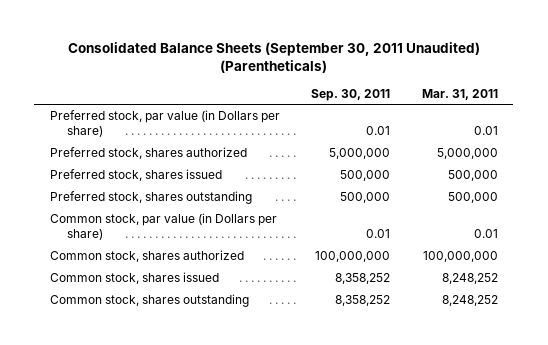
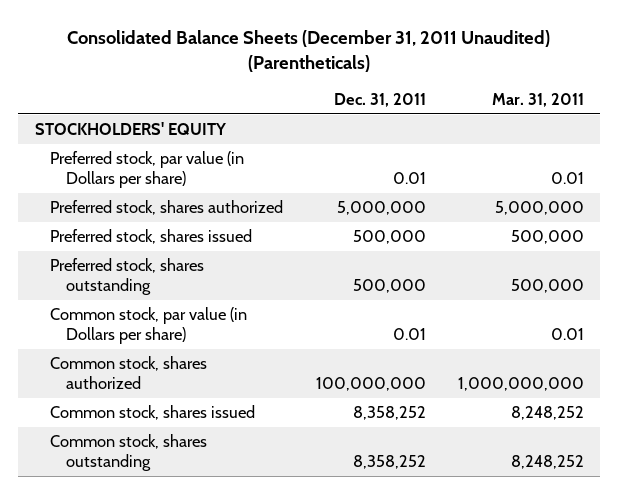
[67,41,480,73] Consolidated Balance Sheets (September 30, 2011 Unaudited) (Parentheticals) -> [67,29,551,72] Consolidated Balance Sheets (December 31, 2011 Unaudited) (Parentheticals)
[311,88,391,101] Sep. 30, 2011 -> none
none -> [333,93,426,108] Dec. 31, 2011
none -> [34,122,226,136] STOCKHOLDERS' EQUITY
[422,251,498,263] 100,000,000 -> [457,376,584,391] 1,000,000,000

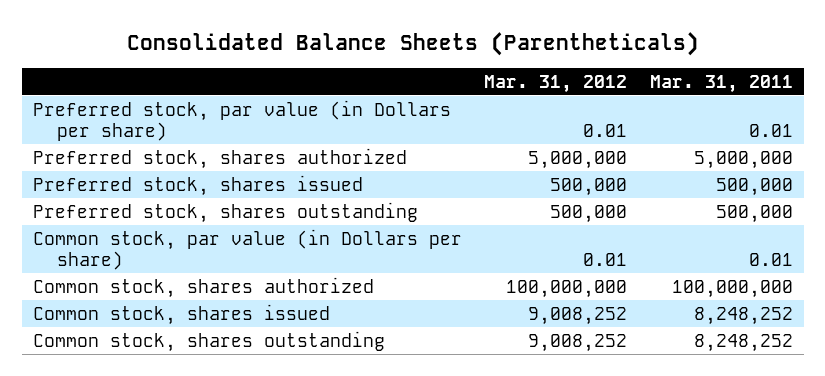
[67,29,551,72] Consolidated Balance Sheets (December 31, 2011 Unaudited) (Parentheticals) -> [126,31,699,56] Consolidated Balance Sheets (Parentheticals)
[333,93,426,108] Dec. 31, 2011 -> none
none -> [484,74,628,93] Mar. 31, 2012
[34,122,226,136] STOCKHOLDERS' EQUITY -> none
[457,376,584,391] 1,000,000,000 -> [671,279,793,298] 100,000,000

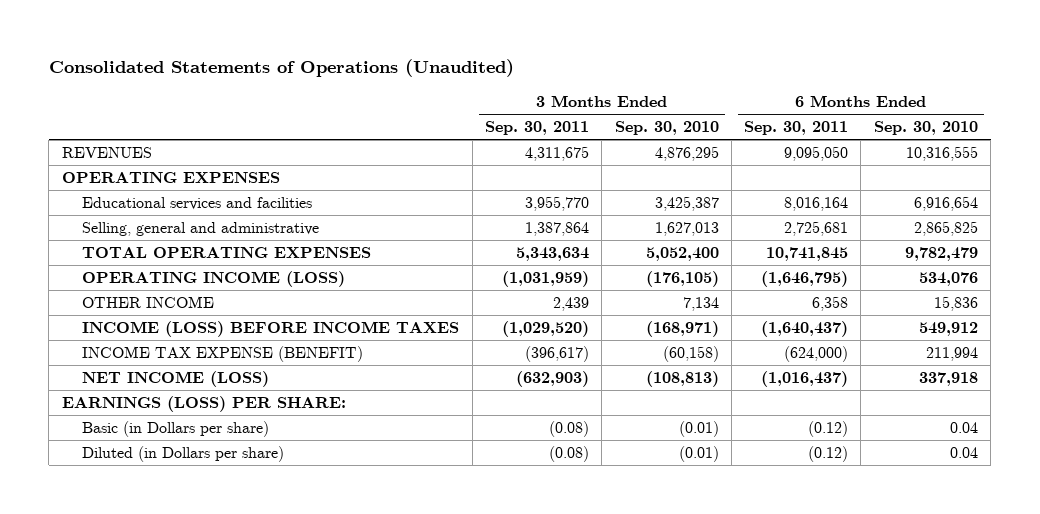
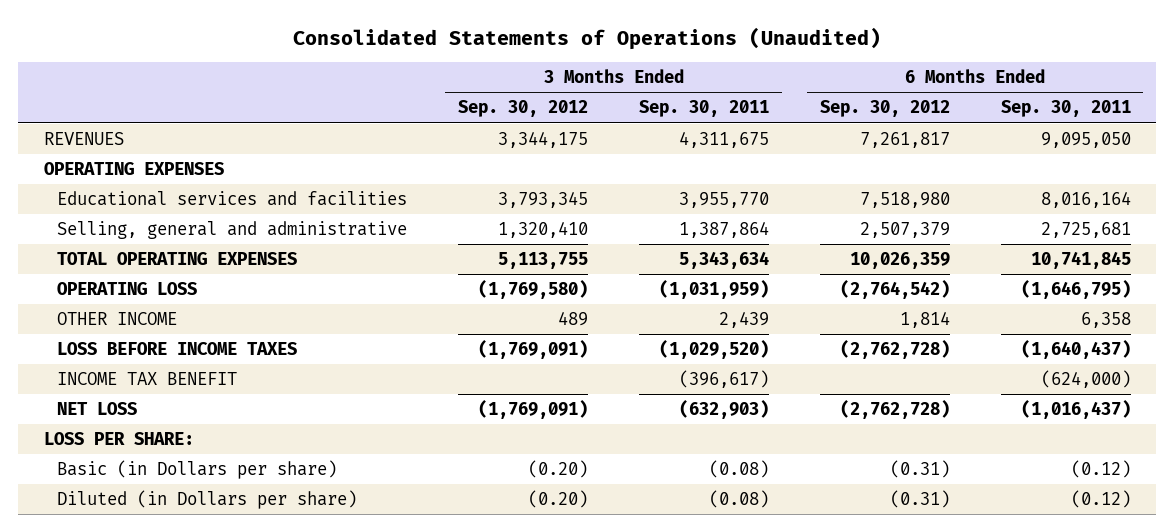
[614,120,719,135] Sep. 30, 2010 -> none
[873,120,978,135] Sep. 30, 2010 -> none
none -> [458,100,589,118] Sep. 30, 2012
none -> [819,100,950,118] Sep. 30, 2012
[82,270,346,287] OPERATING INCOME (LOSS) -> [57,282,198,296] OPERATING LOSS
[82,320,460,337] INCOME (LOSS) BEFORE INCOME TAXES -> [57,342,298,356] LOSS BEFORE INCOME TAXES
[82,345,364,362] INCOME TAX EXPENSE (BENEFIT) -> [57,372,238,386] INCOME TAX BENEFIT
[82,370,270,387] NET INCOME (LOSS) -> [57,402,138,416] NET LOSS
[61,395,346,412] EARNINGS (LOSS) PER SHARE: -> [43,432,194,446] LOSS PER SHARE:

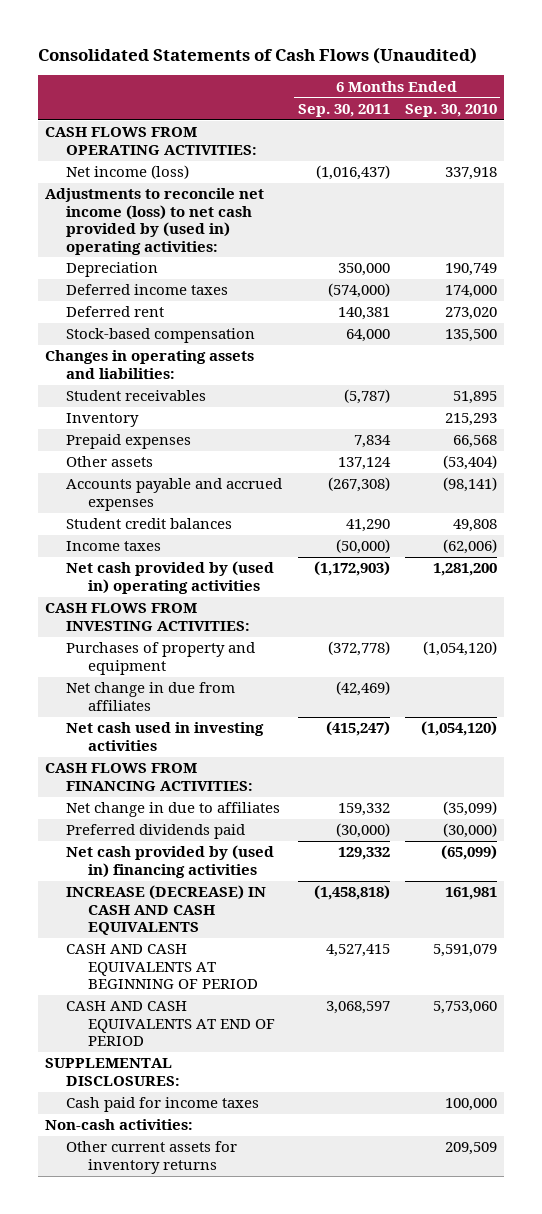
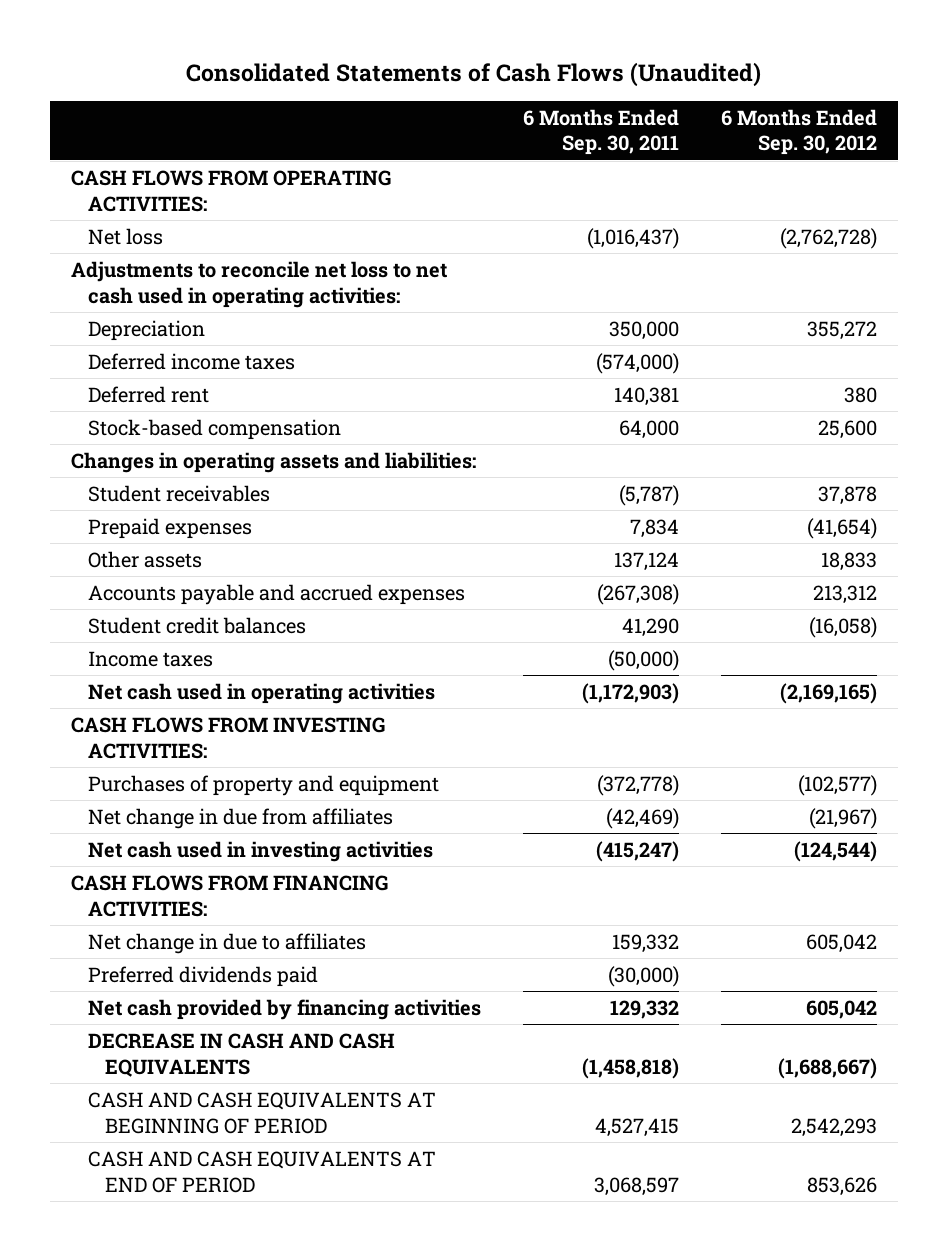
[404,104,497,118] Sep. 30, 2010 -> none
none -> [720,108,877,156] 6 Months Ended Sep. 30, 2012
[66,165,190,180] Net income (loss) -> [87,227,163,245] Net loss
[45,188,265,255] Adjustments to reconcile net income (loss) to net cash provided by (used in) operating activities: -> [70,260,447,308] Adjustments to reconcile net loss to net cash used in operating activities:
[66,413,140,428] Inventory -> none
[66,561,275,594] Net cash provided by (used in) operating activities -> [87,682,435,704] Net cash used in operating activities
[66,845,275,878] Net cash provided by (used in) financing activities -> [87,998,481,1020] Net cash provided by financing activities
[66,885,267,936] INCREASE (DECREASE) IN CASH AND CASH EQUIVALENTS -> [87,1032,395,1077] DECREASE IN CASH AND CASH EQUIVALENTS
[45,1058,181,1086] SUPPLEMENTAL DISCLOSURES: -> none
[66,1097,260,1113] Cash paid for income taxes -> none
[45,1119,194,1131] Non-cash activities: -> none
[66,1141,238,1174] Other current assets for inventory returns -> none

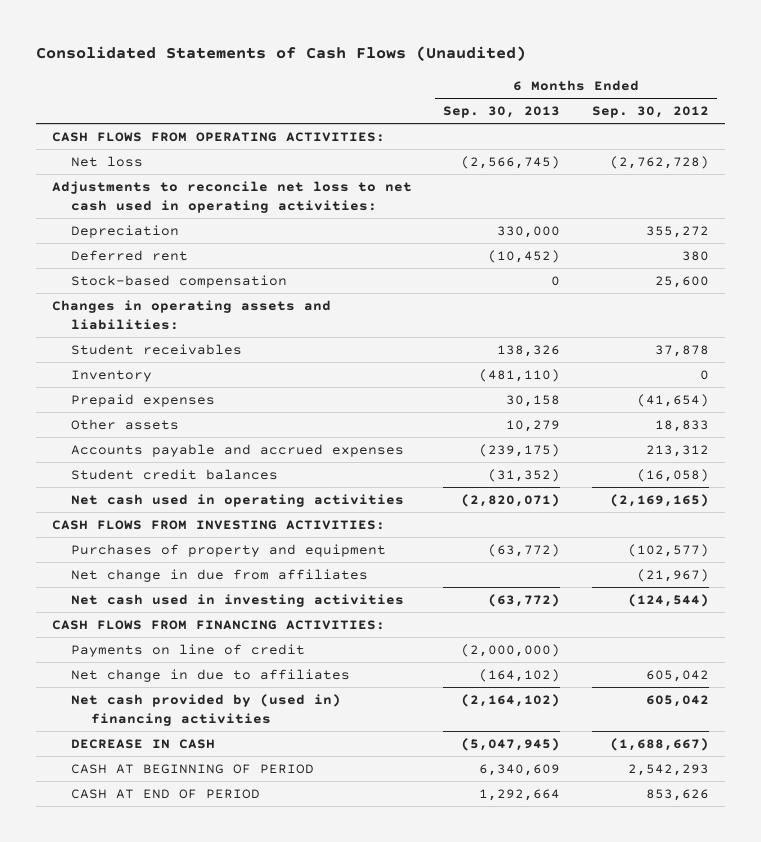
[522,108,679,156] 6 Months Ended Sep. 30, 2011 -> none
none -> [443,106,561,119] Sep. 30, 2013
[87,352,295,370] Deferred income taxes -> none
none -> [71,369,153,382] Inventory
[87,650,213,667] Income taxes -> none
none -> [71,643,306,657] Payments on line of credit
[87,965,318,987] Preferred dividends paid -> none
[87,998,481,1020] Net cash provided by financing activities -> [71,693,342,726] Net cash provided by (used in) financing activities
[87,1032,395,1077] DECREASE IN CASH AND CASH EQUIVALENTS -> [71,738,216,749] DECREASE IN CASH
[87,1091,436,1134] CASH AND CASH EQUIVALENTS AT BEGINNING OF PERIOD -> [71,763,315,774] CASH AT BEGINNING OF PERIOD
[87,1150,436,1193] CASH AND CASH EQUIVALENTS AT END OF PERIOD -> [71,788,261,799] CASH AT END OF PERIOD

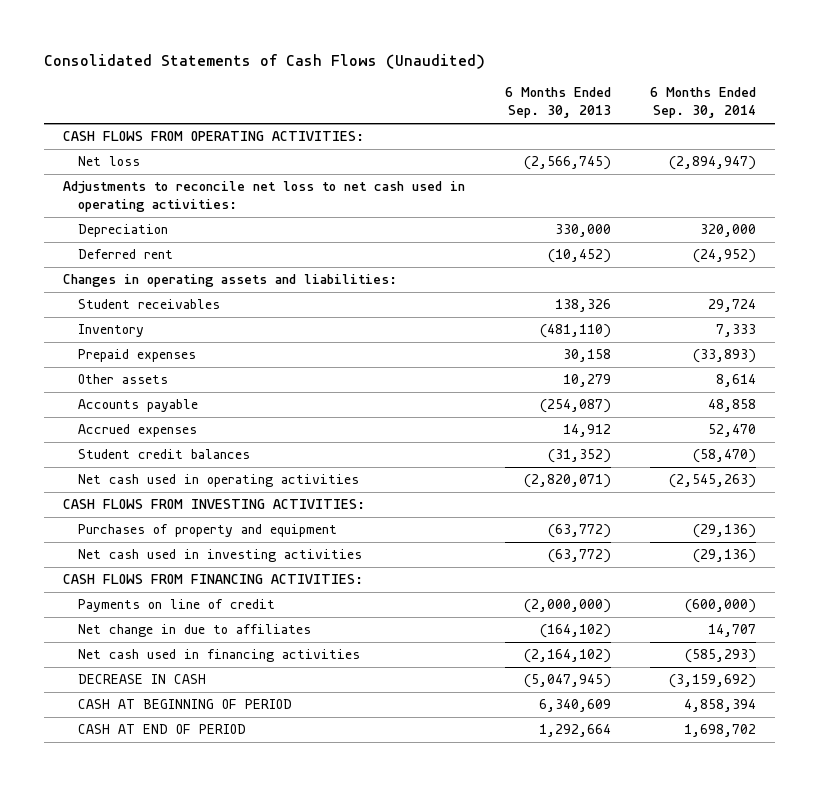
[592,106,710,119] Sep. 30, 2012 -> none
none -> [649,87,756,119] 6 Months Ended Sep. 30, 2014
[71,274,288,288] Stock-based compensation -> none
[71,443,405,457] Accounts payable and accrued expenses -> none
none -> [78,399,199,413] Accounts payable
none -> [78,424,198,438] Accrued expenses
[71,568,369,582] Net change in due from affiliates -> none
[71,693,342,726] Net cash provided by (used in) financing activities -> [78,649,361,663] Net cash used in financing activities

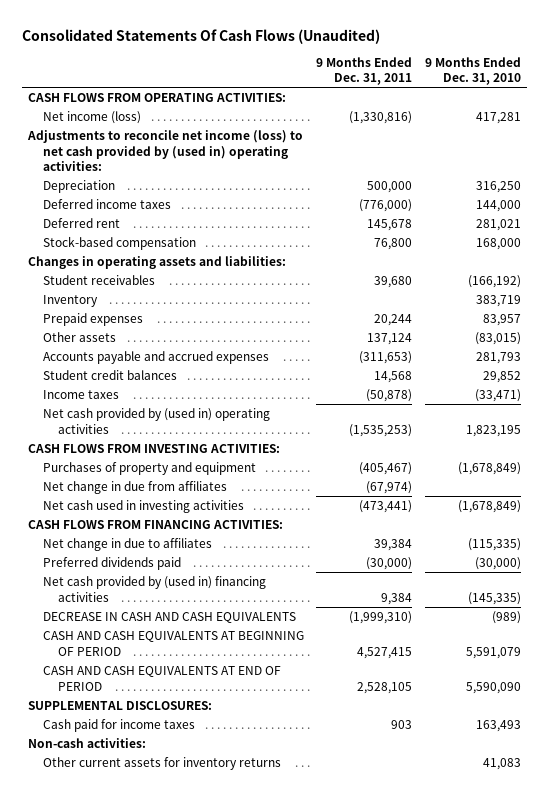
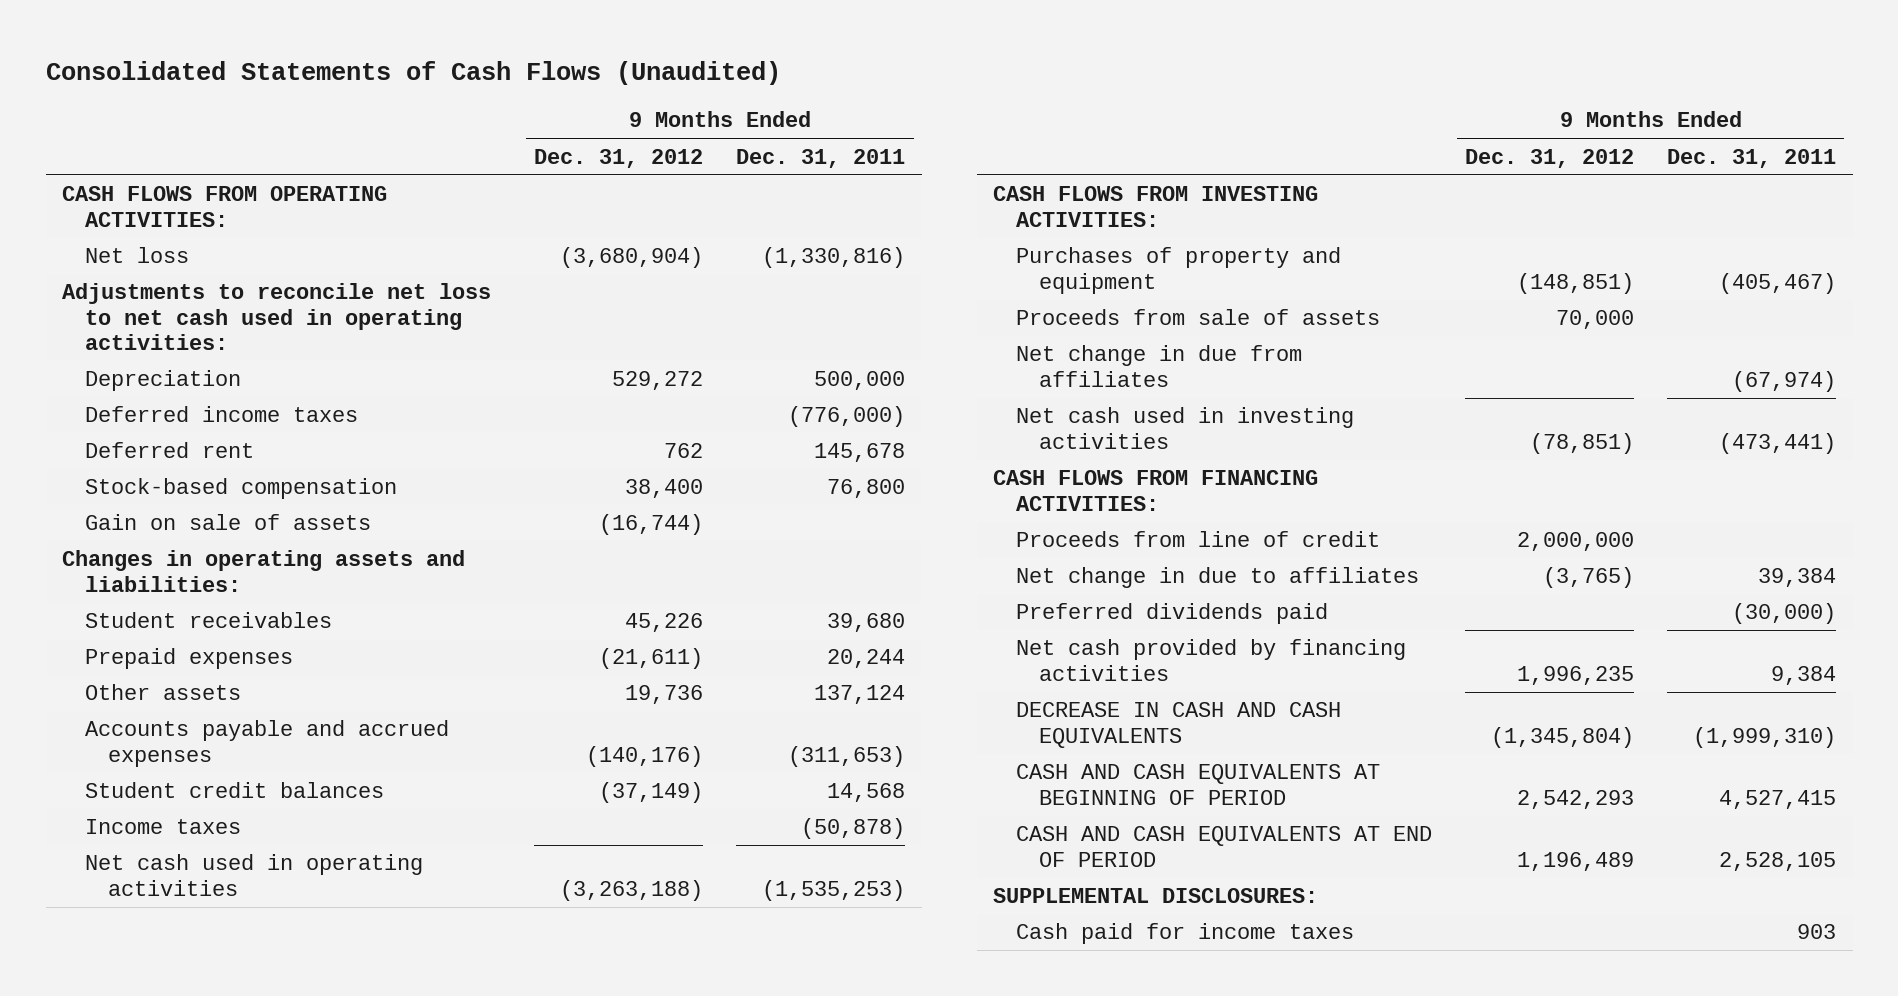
[21,28,380,44] Consolidated Statements Of Cash Flows (Unaudited) -> [45,60,781,85] Consolidated Statements of Cash Flows (Unaudited)
[424,56,521,86] 9 Months Ended Dec. 31, 2010 -> none
none -> [534,148,704,168] Dec. 31, 2012
[43,111,142,125] Net income (loss) -> [85,247,190,264] Net loss
[27,130,304,172] Adjustments to reconcile net income (loss) to net cash provided by (used in) operating activities: -> [62,283,492,351] Adjustments to reconcile net loss to net cash used in operating activities:
none -> [85,514,372,531] Gain on sale of assets
[43,295,99,308] Inventory -> none
[43,408,271,434] Net cash provided by (used in) operating activities -> [85,854,424,896] Net cash used in operating activities
none -> [1016,309,1381,326] Proceeds from sale of assets
none -> [1016,531,1381,548] Proceeds from line of credit
[43,576,267,602] Net cash provided by (used in) financing activities -> [1016,639,1407,681] Net cash provided by financing activities
[28,738,147,749] Non-cash activities: -> none
[43,757,282,771] Other current assets for inventory returns -> none

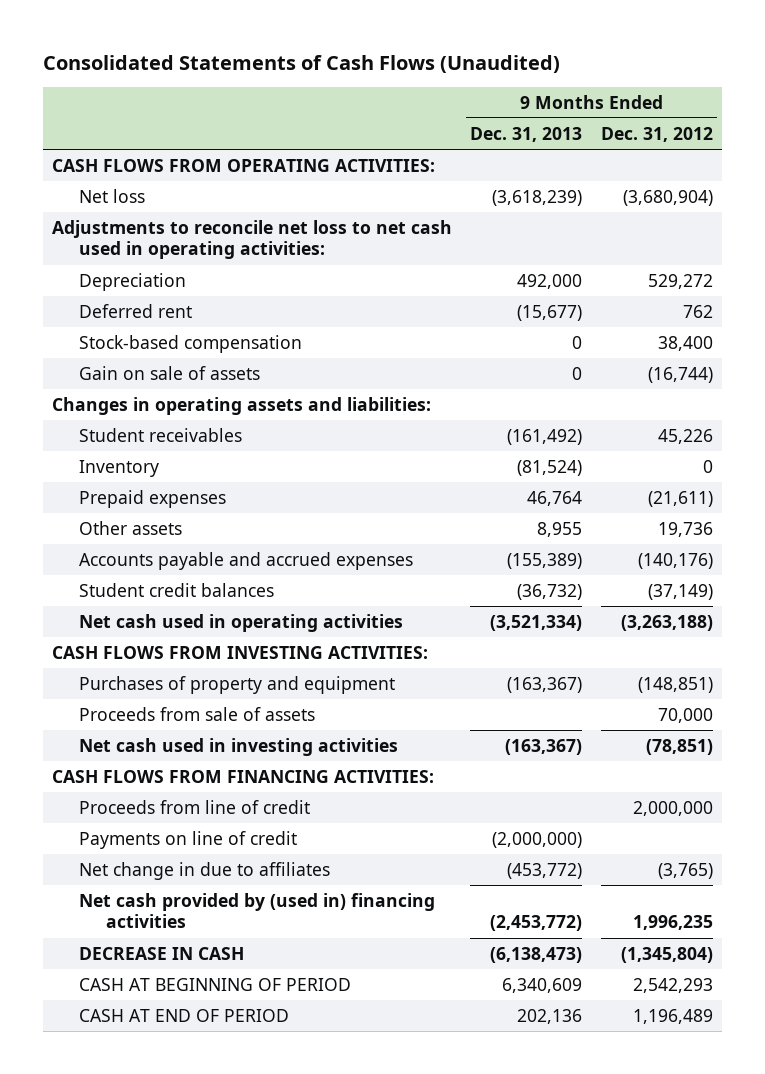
[736,148,906,168] Dec. 31, 2011 -> none
none -> [470,126,583,142] Dec. 31, 2013
[85,406,359,423] Deferred income taxes -> none
none -> [78,459,159,477] Inventory
[85,819,242,835] Income taxes -> none
[1016,345,1303,387] Net change in due from affiliates -> none
none -> [78,830,297,849] Payments on line of credit
[1016,603,1329,625] Preferred dividends paid -> none
[993,888,1319,904] SUPPLEMENTAL DISCLOSURES: -> none
[1016,923,1355,945] Cash paid for income taxes -> none
[1016,639,1407,681] Net cash provided by financing activities -> [78,892,435,929] Net cash provided by (used in) financing activities
[1016,702,1342,748] DECREASE IN CASH AND CASH EQUIVALENTS -> [78,946,244,960] DECREASE IN CASH
[1016,764,1381,805] CASH AND CASH EQUIVALENTS AT BEGINNING OF PERIOD -> [78,977,351,991] CASH AT BEGINNING OF PERIOD
[1016,826,1433,867] CASH AND CASH EQUIVALENTS AT END OF PERIOD -> [78,1008,289,1022] CASH AT END OF PERIOD

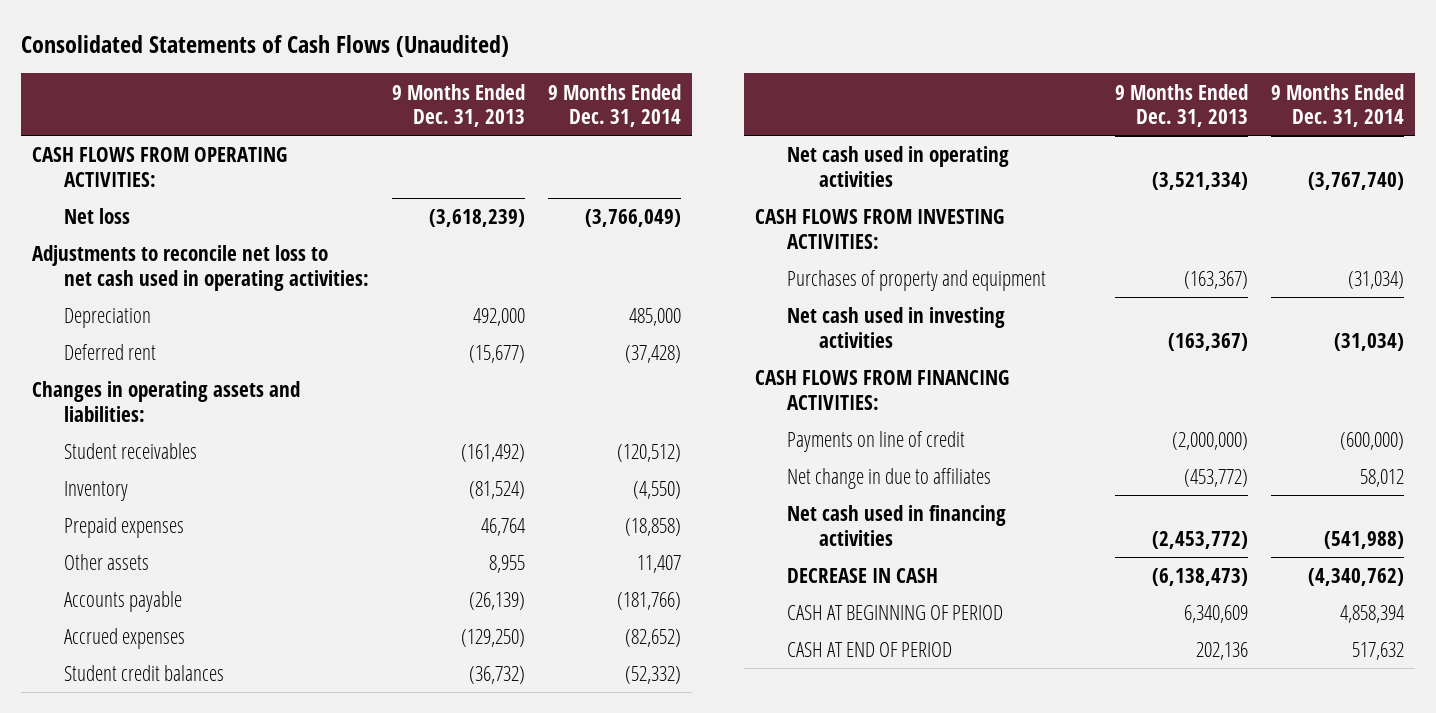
[600,126,713,142] Dec. 31, 2012 -> none
none -> [547,83,681,128] 9 Months Ended Dec. 31, 2014
[78,334,302,353] Stock-based compensation -> none
[78,365,260,380] Gain on sale of assets -> none
[78,551,413,570] Accounts payable and accrued expenses -> none
none -> [63,591,182,613] Accounts payable
none -> [63,628,185,650] Accrued expenses
[78,706,315,721] Proceeds from sale of assets -> none
[78,799,310,814] Proceeds from line of credit -> none
[78,892,435,929] Net cash provided by (used in) financing activities -> [787,505,1007,546] Net cash used in financing activities

